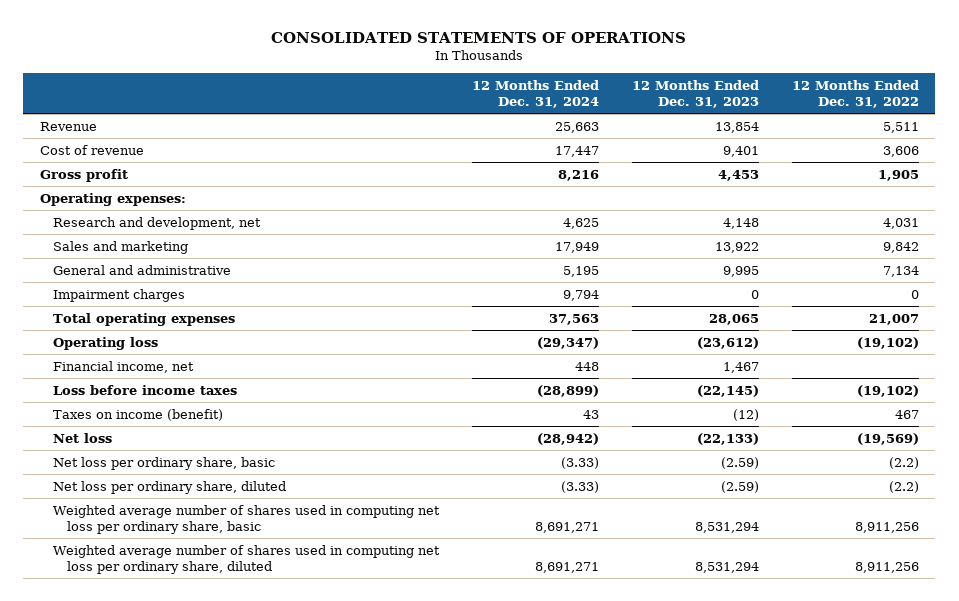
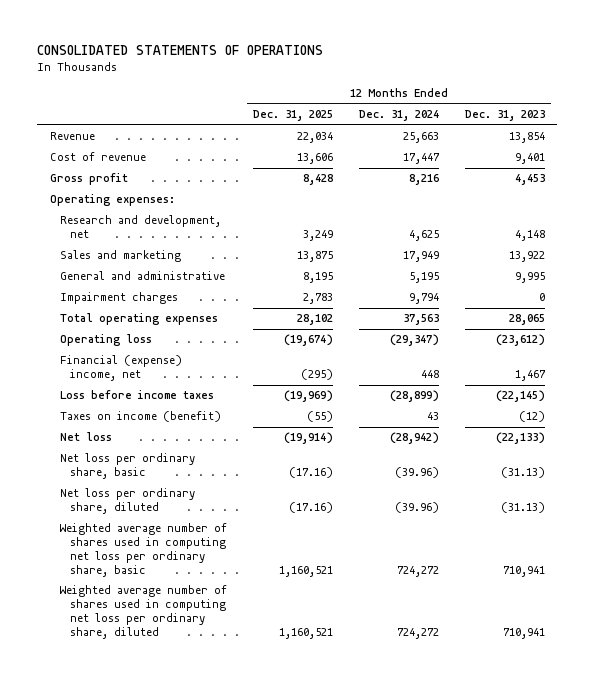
[791,79,919,108] 12 Months Ended Dec. 31, 2022 -> none
none -> [253,110,334,122] Dec. 31, 2025
[53,360,195,373] Financial income, net -> [60,355,183,382] Financial (expense) income, net
[561,456,600,469] (3.33) -> [394,467,439,479] (39.96)
[721,456,760,469] (2.59) -> [500,467,545,479] (31.13)
[561,480,600,493] (3.33) -> [394,502,439,514] (39.96)
[721,480,760,493] (2.59) -> [500,502,545,514] (31.13)
[535,521,600,533] 8,691,271 -> [396,565,439,577] 724,272
[695,521,760,533] 8,531,294 -> [502,565,545,577] 710,941
[535,561,600,573] 8,691,271 -> [396,627,439,639] 724,272
[695,561,760,573] 8,531,294 -> [502,627,545,639] 710,941

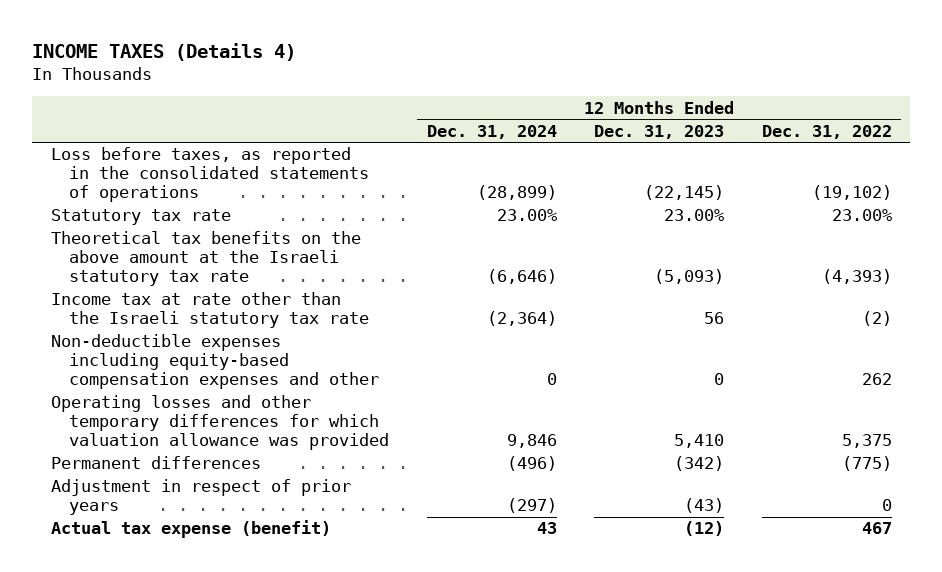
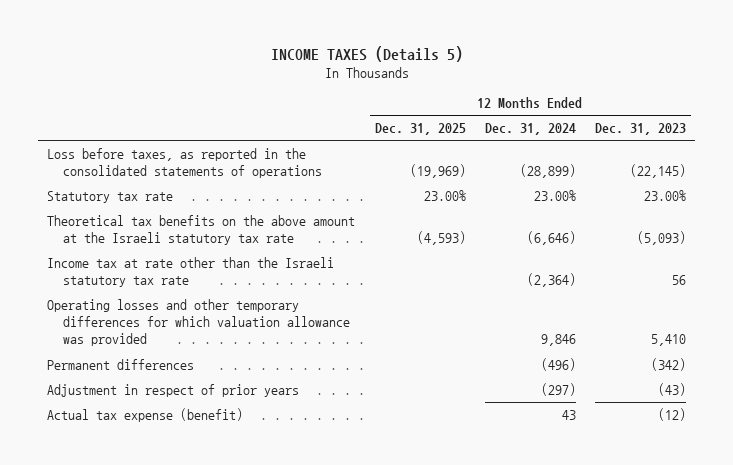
[32,42,297,61] INCOME TAXES (Details 4) -> [270,45,463,62] INCOME TAXES (Details 5)
[761,124,892,139] Dec. 31, 2022 -> none
none -> [374,122,466,135] Dec. 31, 2025
[50,334,380,390] Non-deductible expenses including equity-based compensation expenses and other -> none

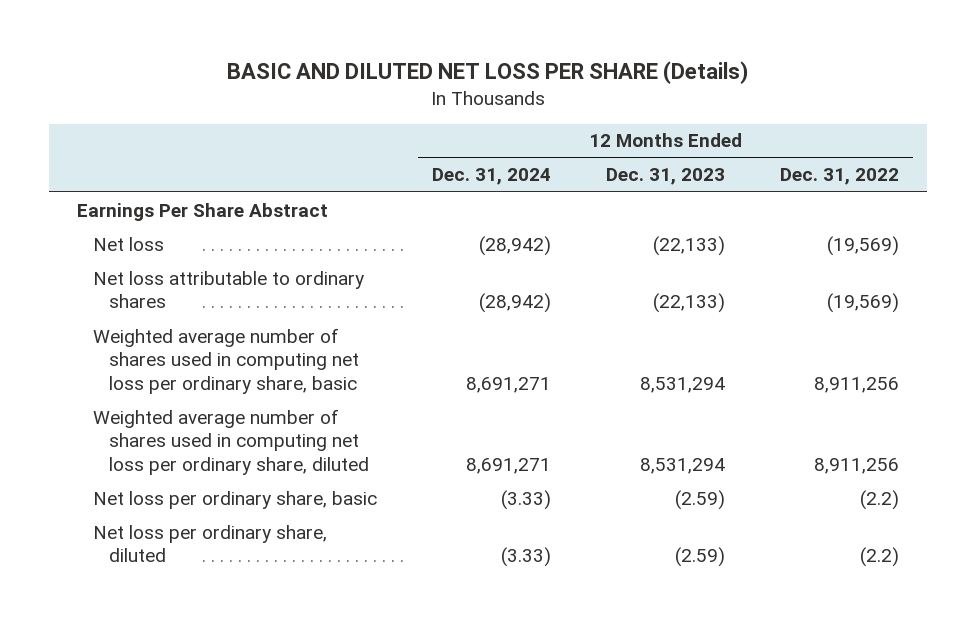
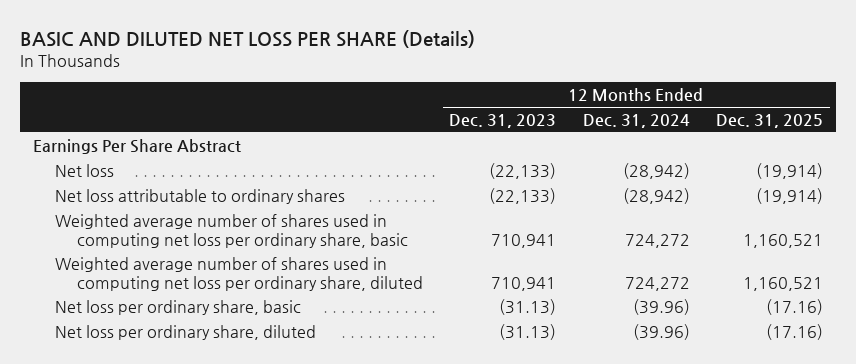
[780,168,900,186] Dec. 31, 2022 -> none
none -> [716,113,824,128] Dec. 31, 2025
[465,376,551,393] 8,691,271 -> [624,233,690,248] 724,272
[640,376,726,393] 8,531,294 -> [491,233,557,248] 710,941
[465,457,551,474] 8,691,271 -> [624,276,690,291] 724,272
[640,457,726,474] 8,531,294 -> [491,276,557,291] 710,941
[500,489,551,510] (3.33) -> [632,298,690,315] (39.96)
[675,489,726,510] (2.59) -> [499,298,557,315] (31.13)
[500,547,551,568] (3.33) -> [632,323,690,340] (39.96)
[675,547,726,568] (2.59) -> [499,323,557,340] (31.13)

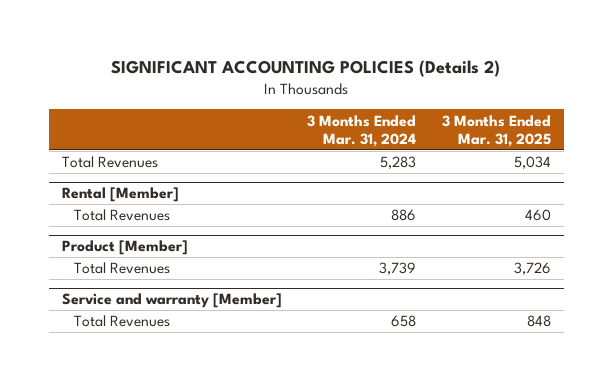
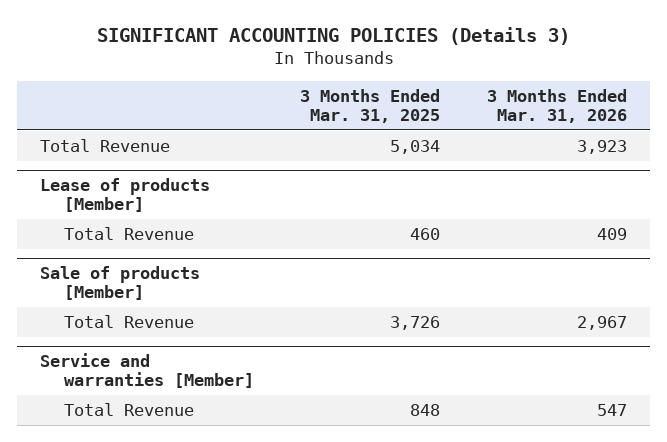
[111,59,501,77] SIGNIFICANT ACCOUNTING POLICIES (Details 2) -> [96,27,570,46] SIGNIFICANT ACCOUNTING POLICIES (Details 3)
[307,114,417,147] 3 Months Ended Mar. 31, 2024 -> none
none -> [487,88,628,123] 3 Months Ended Mar. 31, 2026
[61,187,179,203] Rental [Member] -> none
[61,156,158,169] Total Revenues -> [39,138,170,152] Total Revenue
none -> [39,178,210,213] Lease of products [Member]
[74,209,171,222] Total Revenues -> [63,226,194,240] Total Revenue
[61,240,188,256] Product [Member] -> [39,266,200,301] Sale of products [Member]
[74,262,171,275] Total Revenues -> [63,314,194,328] Total Revenue
[61,293,282,309] Service and warranty [Member] -> [39,353,254,389] Service and warranties [Member]
[74,315,171,328] Total Revenues -> [63,402,194,416] Total Revenue

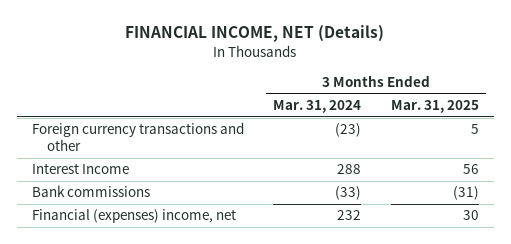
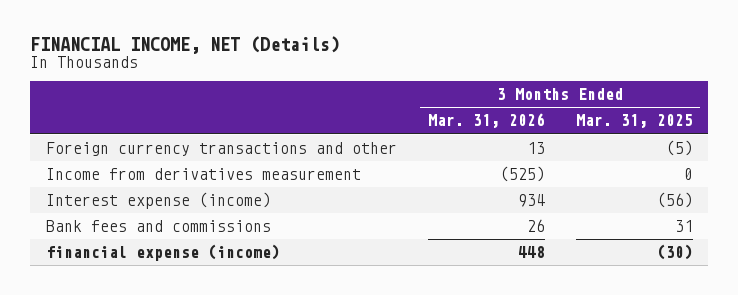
[273,99,362,113] Mar. 31, 2024 -> none
none -> [427,113,545,129] Mar. 31, 2026
[470,124,479,135] 5 -> [665,140,693,157] (5)
none -> [45,168,361,181] Income from derivatives measurement
[31,163,129,175] Interest Income -> [45,192,271,210] Interest expense (income)
[462,164,479,175] 56 -> [656,192,693,209] (56)
[31,185,150,198] Bank commissions -> [45,220,271,233] Bank fees and commissions
[452,186,479,201] (31) -> [674,220,693,233] 31
[31,209,236,224] Financial (expenses) income, net -> [45,244,280,262] financial expense (income)
[462,210,479,221] 30 -> [656,244,693,261] (30)

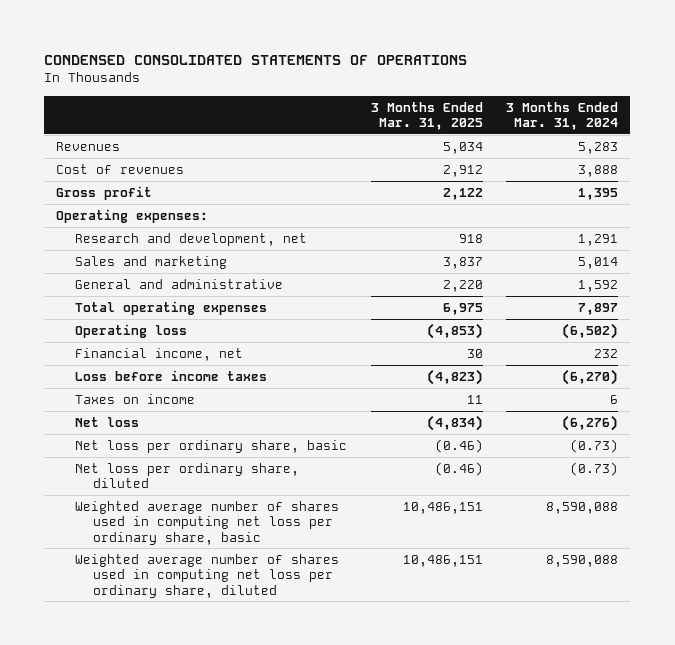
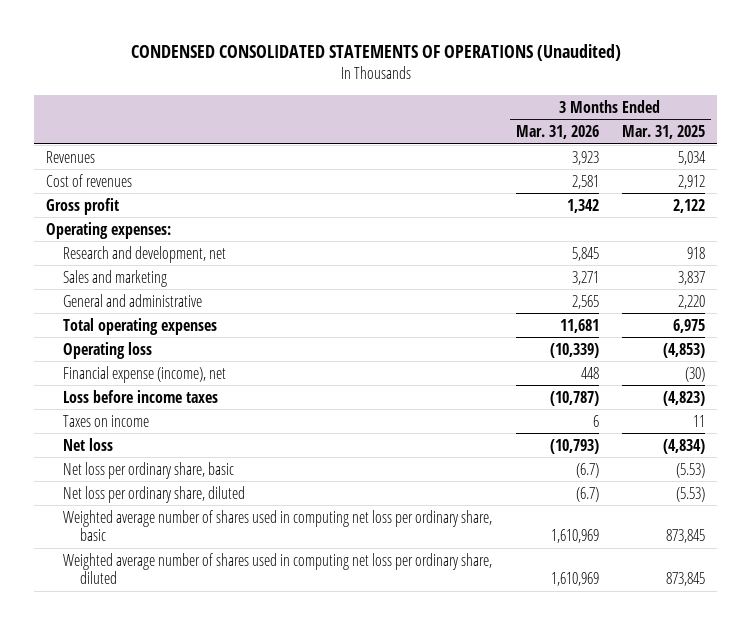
[44,54,468,65] CONDENSED CONSOLIDATED STATEMENTS OF OPERATIONS -> [130,44,621,62] CONDENSED CONSOLIDATED STATEMENTS OF OPERATIONS (Unaudited)
[506,101,619,130] 3 Months Ended Mar. 31, 2024 -> none
none -> [515,125,599,140] Mar. 31, 2026
[74,347,243,361] Financial income, net -> [62,365,226,383] Financial expense (income), net
[466,348,483,358] 30 -> [685,366,706,382] (30)
[434,438,483,453] (0.46) -> [676,462,706,478] (5.53)
[434,461,483,476] (0.46) -> [676,486,706,502] (5.53)
[402,501,483,514] 10,486,151 -> [666,528,706,543] 873,845
[402,554,483,567] 10,486,151 -> [666,571,706,586] 873,845

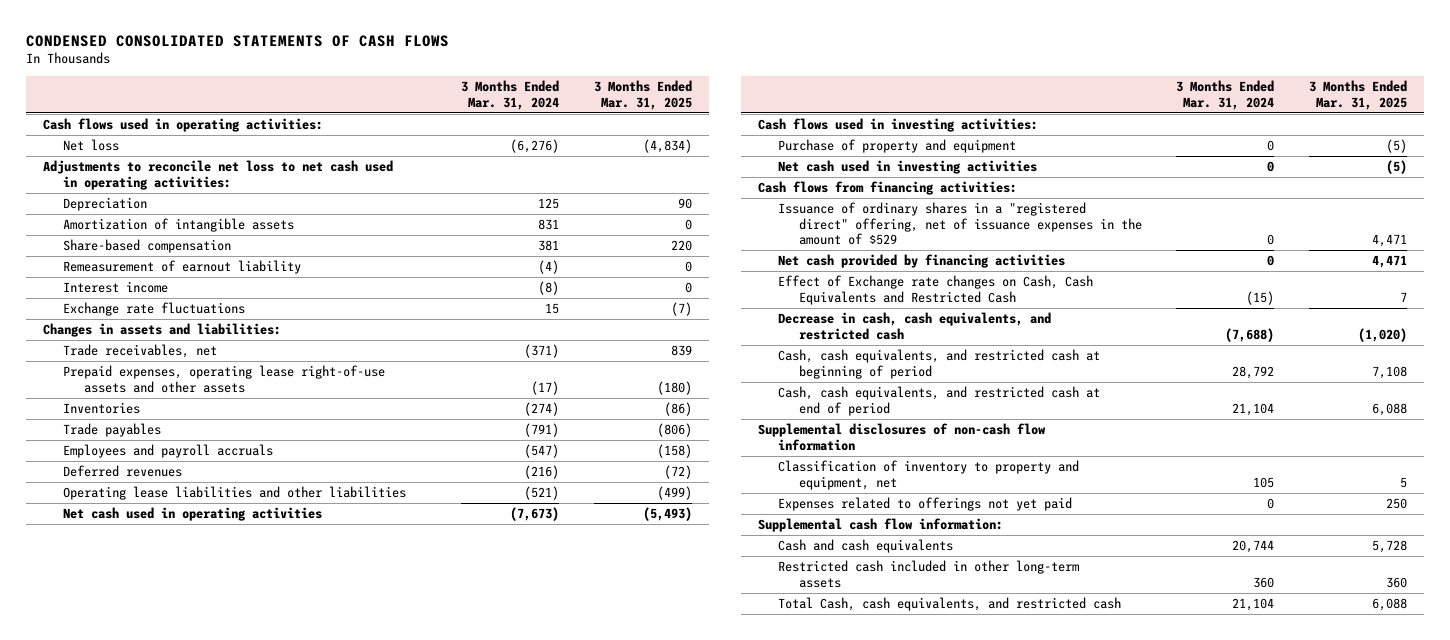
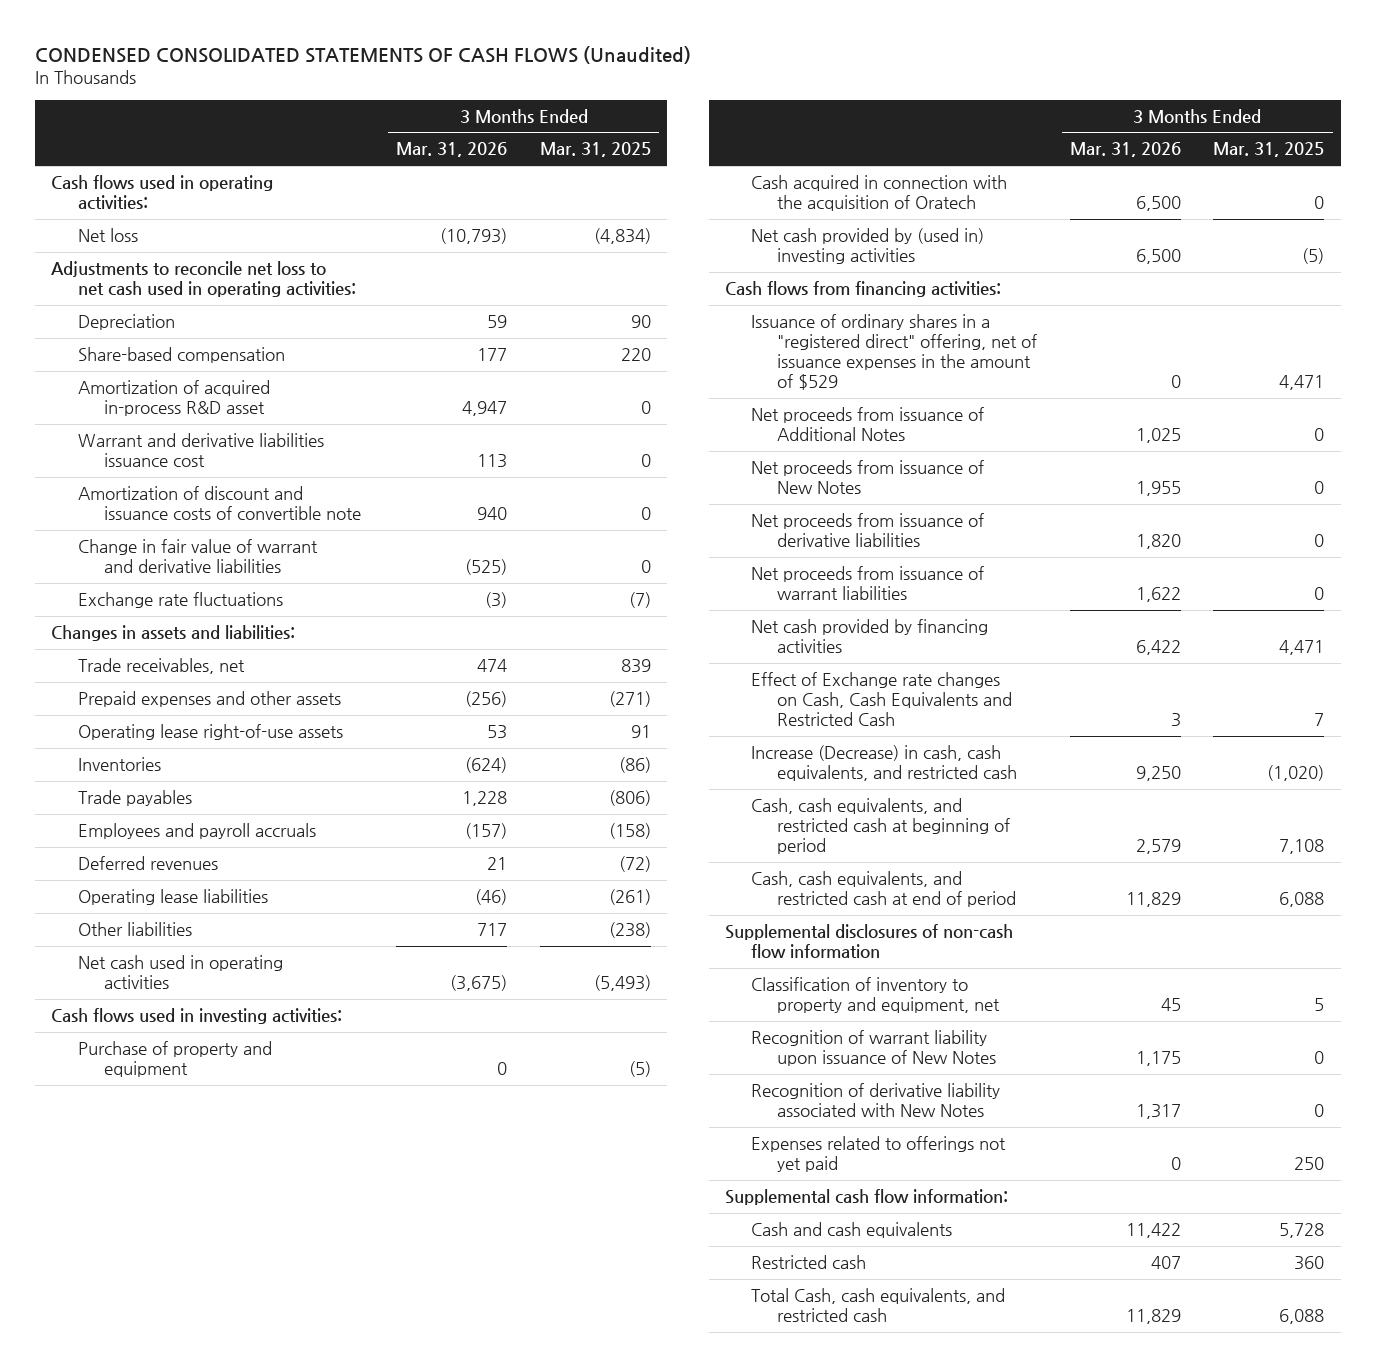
[25,34,449,47] CONDENSED CONSOLIDATED STATEMENTS OF CASH FLOWS -> [34,45,691,64] CONDENSED CONSOLIDATED STATEMENTS OF CASH FLOWS (Unaudited)
[461,80,560,110] 3 Months Ended Mar. 31, 2024 -> none
none -> [396,142,508,158] Mar. 31, 2026
[63,218,295,233] Amortization of intangible assets -> none
[63,260,302,275] Remeasurement of earnout liability -> none
[63,281,169,294] Interest income -> none
none -> [77,380,270,417] Amortization of acquired in-process R&D asset
none -> [77,433,324,468] Warrant and derivative liabilities issuance cost
none -> [77,486,361,521] Amortization of discount and issuance costs of convertible note
none -> [77,539,318,574] Change in fair value of warrant and derivative liabilities
[63,365,386,393] Prepaid expenses, operating lease right-of-use assets and other assets -> [77,691,341,708] Prepaid expenses and other assets
[656,380,692,395] (180) -> [608,691,651,708] (271)
none -> [77,724,343,741] Operating lease right-of-use assets
none -> [77,889,268,906] Operating lease liabilities
[63,486,407,501] Operating lease liabilities and other liabilities -> [77,922,192,937] Other liabilities
[656,486,692,501] (499) -> [608,922,651,939] (238)
none -> [751,175,1008,212] Cash acquired in connection with the acquisition of Oratech
[778,160,1038,175] Net cash used in investing activities -> [751,228,985,265] Net cash provided by (used in) investing activities
none -> [751,407,985,442] Net proceeds from issuance of Additional Notes
none -> [751,460,985,495] Net proceeds from issuance of New Notes
none -> [751,513,985,548] Net proceeds from issuance of derivative liabilities
none -> [751,566,985,601] Net proceeds from issuance of warrant liabilities
[778,312,1052,340] Decrease in cash, cash equivalents, and restricted cash -> [751,745,1018,782] Increase (Decrease) in cash, cash equivalents, and restricted cash
none -> [751,1030,997,1067] Recognition of warrant liability upon issuance of New Notes
none -> [751,1083,1001,1118] Recognition of derivative liability associated with New Notes
[778,560,1080,588] Restricted cash included in other long-term assets -> [751,1255,867,1270] Restricted cash

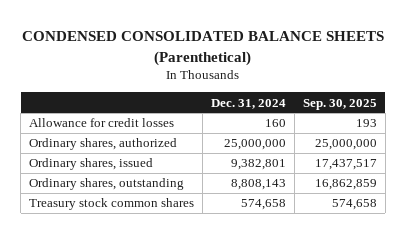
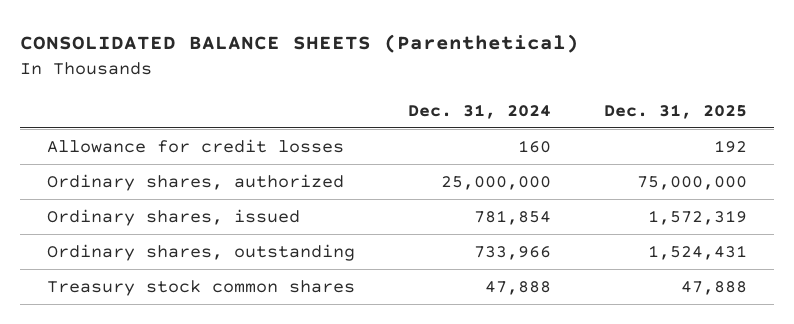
[22,31,385,66] CONDENSED CONSOLIDATED BALANCE SHEETS (Parenthetical) -> [20,34,580,54] CONSOLIDATED BALANCE SHEETS (Parenthetical)
[303,98,378,110] Sep. 30, 2025 -> none
none -> [604,103,748,119] Dec. 31, 2025
[231,159,287,171] 9,382,801 -> [473,210,551,226] 781,854
[231,179,287,191] 8,808,143 -> [473,246,551,261] 733,966
[241,199,287,211] 574,658 -> [484,281,551,296] 47,888

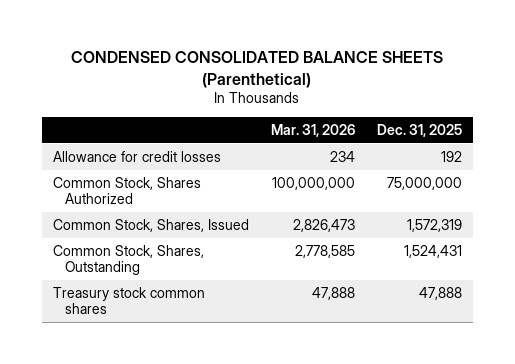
[20,34,580,54] CONSOLIDATED BALANCE SHEETS (Parenthetical) -> [71,51,444,88] CONDENSED CONSOLIDATED BALANCE SHEETS (Parenthetical)
[407,103,551,119] Dec. 31, 2024 -> none
none -> [270,124,355,138] Mar. 31, 2026
[46,174,344,192] Ordinary shares, authorized -> [52,176,201,205] Common Stock, Shares Authorized
[46,209,300,227] Ordinary shares, issued -> [52,218,249,232] Common Stock, Shares, Issued
[46,244,355,262] Ordinary shares, outstanding -> [52,244,204,276] Common Stock, Shares, Outstanding

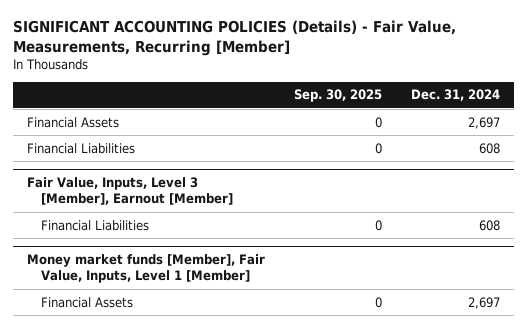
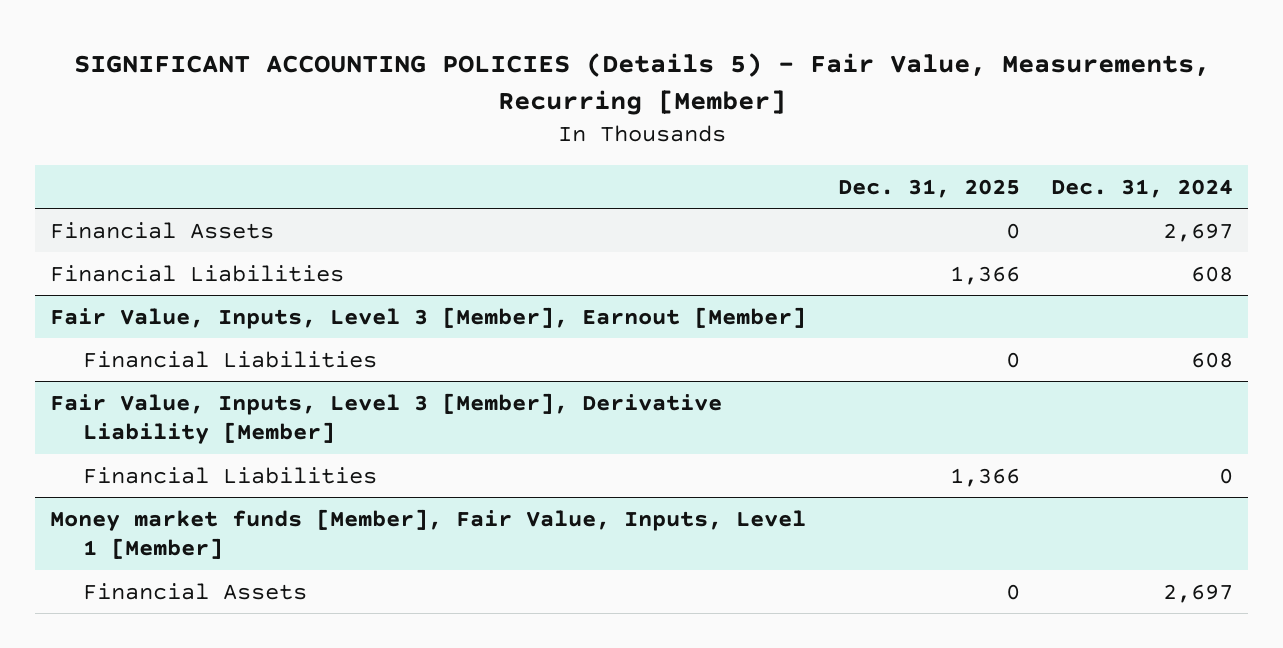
[12,20,456,57] SIGNIFICANT ACCOUNTING POLICIES (Details) - Fair Value, Measurements, Recurring [Member] -> [73,52,1210,115] SIGNIFICANT ACCOUNTING POLICIES (Details 5) - Fair Value, Measurements, Recurring [Member]
[294,89,383,103] Sep. 30, 2025 -> none
none -> [837,178,1020,198] Dec. 31, 2025
none -> [50,392,723,445] Fair Value, Inputs, Level 3 [Member], Derivative Liability [Member]
none -> [83,466,378,484] Financial Liabilities

